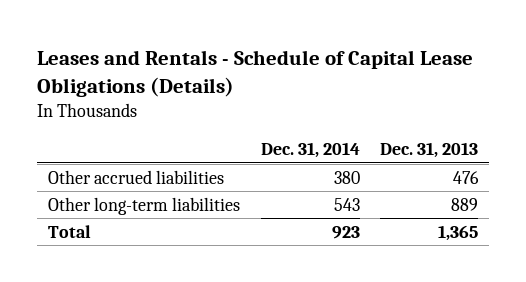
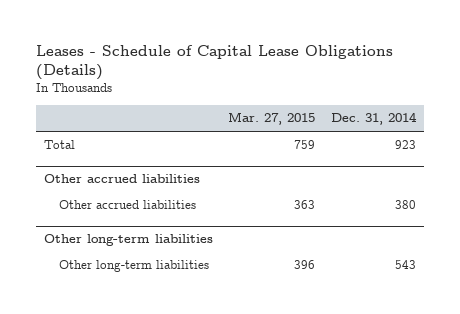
[37,50,474,98] Leases and Rentals - Schedule of Capital Lease Obligations (Details) -> [36,44,394,81] Leases - Schedule of Capital Lease Obligations (Details)
[380,141,479,158] Dec. 31, 2013 -> none
none -> [228,112,316,126] Mar. 27, 2015
[47,224,91,238] Total -> [43,140,75,150] Total
none -> [43,174,200,184] Other accrued liabilities
none -> [43,234,213,247] Other long-term liabilities

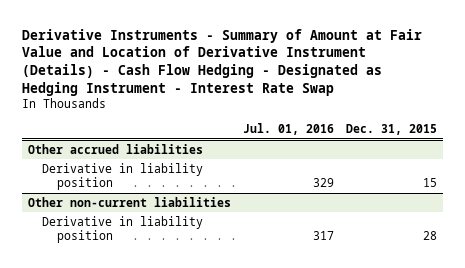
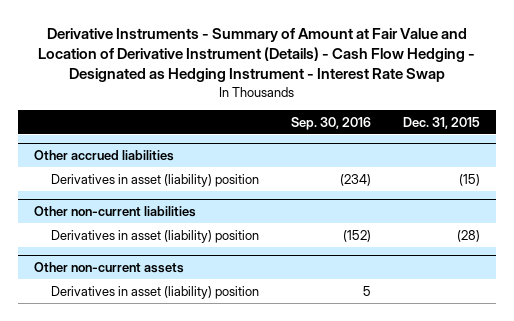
[243,123,335,136] Jul. 01, 2016 -> none
none -> [291,116,372,130] Sep. 30, 2016
[42,162,204,191] Derivative in liability position -> [51,173,260,187] Derivatives in asset (liability) position
[423,178,438,188] 15 -> [459,173,481,186] (15)
[42,215,204,244] Derivative in liability position -> [51,229,260,243] Derivatives in asset (liability) position
[423,231,438,241] 28 -> [457,229,481,242] (28)
none -> [34,261,185,273] Other non-current assets
none -> [51,285,260,299] Derivatives in asset (liability) position

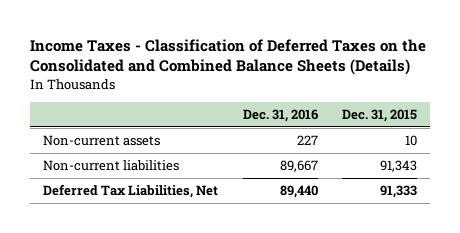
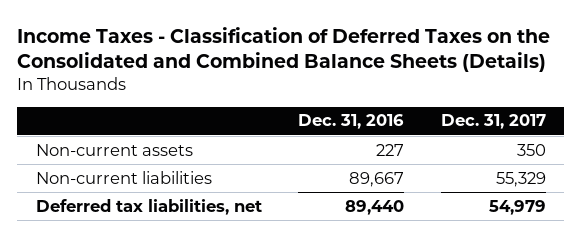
[342,109,418,123] Dec. 31, 2015 -> none
none -> [440,114,546,130] Dec. 31, 2017
[42,184,218,199] Deferred Tax Liabilities, Net -> [35,198,262,215] Deferred tax liabilities, net

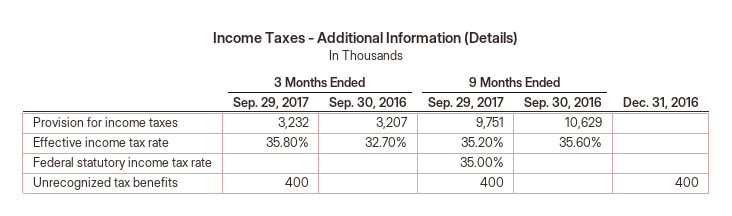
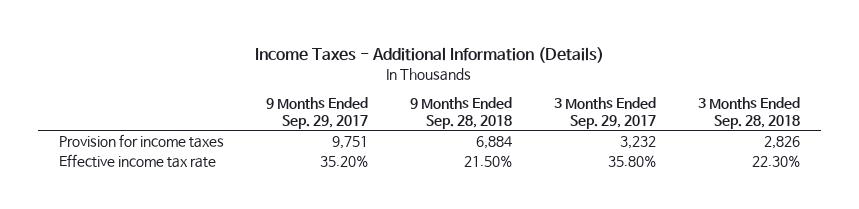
[329,96,408,110] Sep. 30, 2016 -> none
[524,96,603,110] Sep. 30, 2016 -> none
[622,96,699,109] Dec. 31, 2016 -> none
none -> [409,97,512,129] 9 Months Ended Sep. 28, 2018
none -> [697,97,800,129] 3 Months Ended Sep. 28, 2018
[33,157,213,171] Federal statutory income tax rate -> none
[33,177,179,191] Unrecognized tax benefits -> none

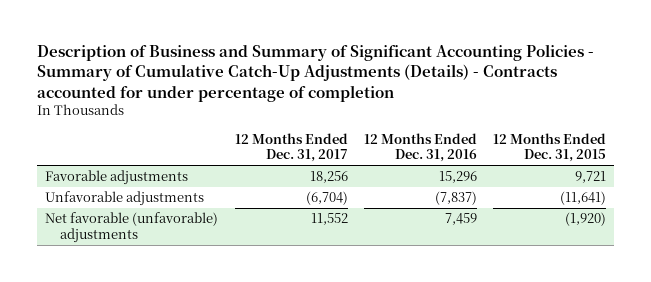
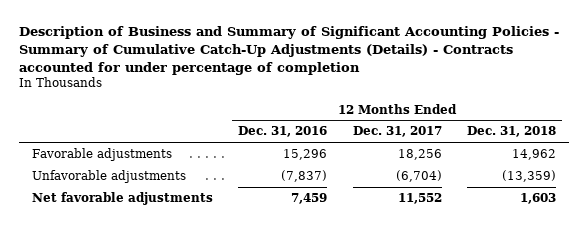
[493,132,607,163] 12 Months Ended Dec. 31, 2015 -> none
none -> [466,126,556,138] Dec. 31, 2018
[45,212,219,243] Net favorable (unfavorable) adjustments -> [31,192,213,206] Net favorable adjustments

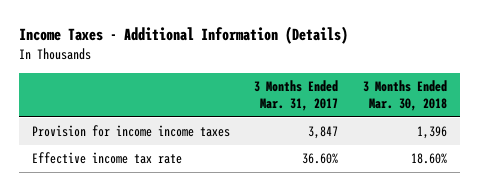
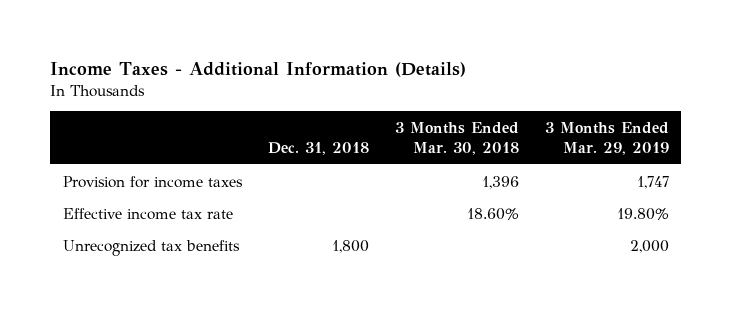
[254,79,339,112] 3 Months Ended Mar. 31, 2017 -> none
none -> [268,141,370,155] Dec. 31, 2018
none -> [544,121,669,155] 3 Months Ended Mar. 29, 2019
[31,125,230,138] Provision for income income taxes -> [63,175,244,188] Provision for income taxes
none -> [63,239,241,256] Unrecognized tax benefits

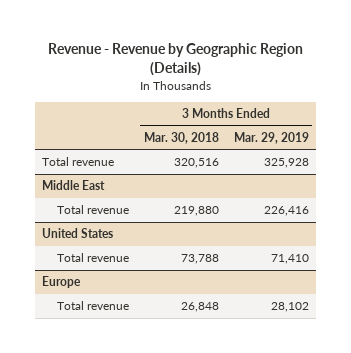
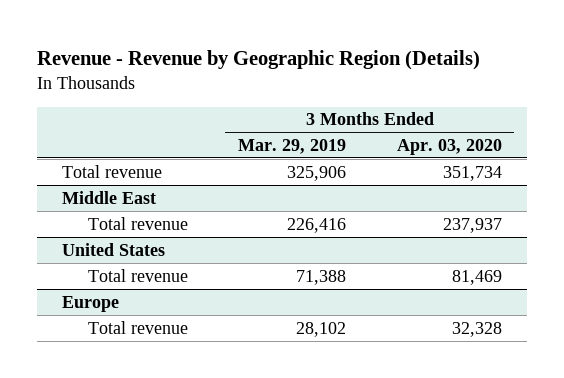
[144,131,220,144] Mar. 30, 2018 -> none
none -> [396,138,502,155] Apr. 03, 2020
[263,158,309,169] 325,928 -> [287,165,347,181] 325,906
[270,254,309,265] 71,410 -> [296,269,347,285] 71,388

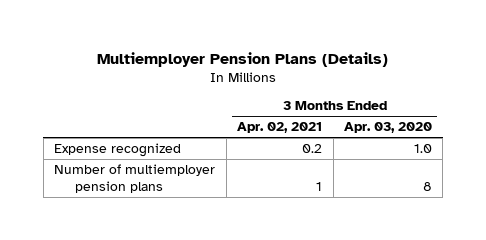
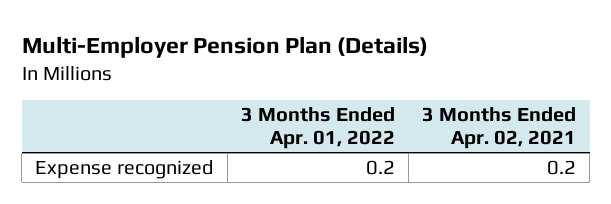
[97,51,389,67] Multiemployer Pension Plans (Details) -> [21,35,428,58] Multi-Employer Pension Plan (Details)
[343,122,432,134] Apr. 03, 2020 -> none
none -> [240,106,395,150] 3 Months Ended Apr. 01, 2022
[54,163,216,193] Number of multiemployer pension plans -> none

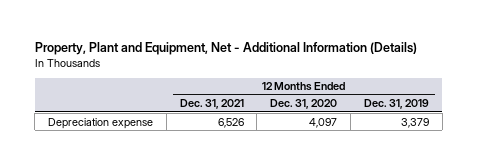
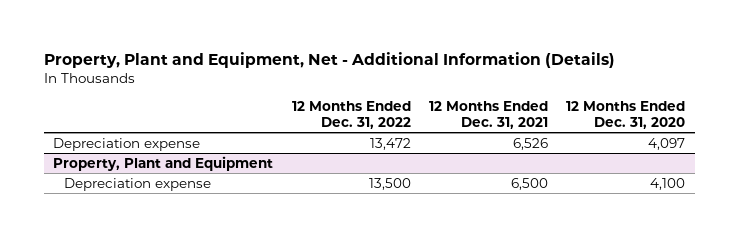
[363,99,429,110] Dec. 31, 2019 -> none
none -> [291,101,411,130] 12 Months Ended Dec. 31, 2022
none -> [53,155,274,171] Property, Plant and Equipment
none -> [63,177,211,191] Depreciation expense

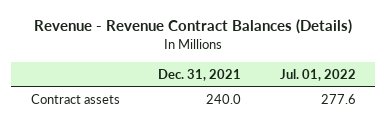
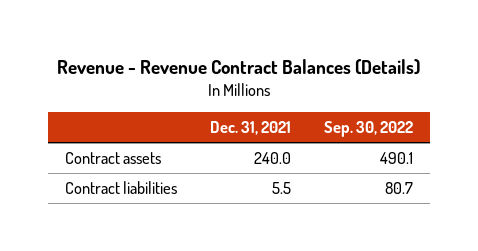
[279,68,356,81] Jul. 01, 2022 -> none
none -> [324,121,414,138] Sep. 30, 2022
none -> [65,181,178,195] Contract liabilities

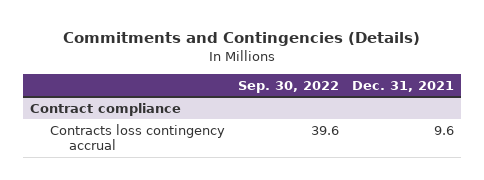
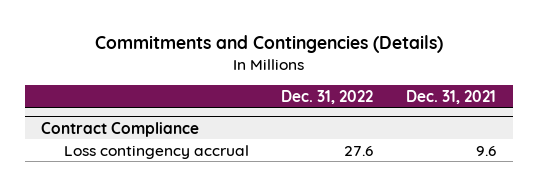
[237,80,339,93] Sep. 30, 2022 -> none
none -> [281,89,374,104] Dec. 31, 2022
[29,102,181,116] Contract compliance -> [41,121,200,137] Contract Compliance
[49,123,225,151] Contracts loss contingency accrual -> [63,144,249,159] Loss contingency accrual

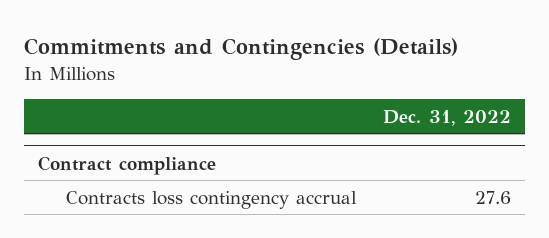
[406,89,497,104] Dec. 31, 2021 -> none
[41,121,200,137] Contract Compliance -> [37,155,216,175] Contract compliance
[63,144,249,159] Loss contingency accrual -> [65,190,357,209] Contracts loss contingency accrual

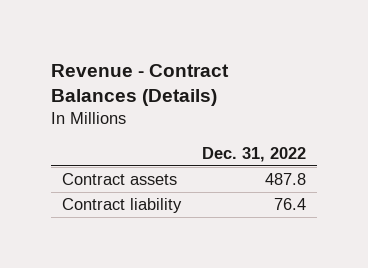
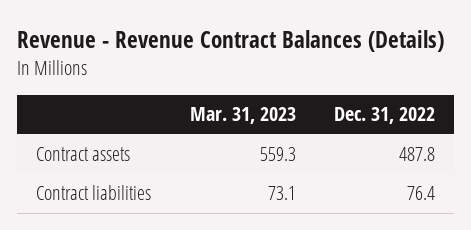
[51,63,230,106] Revenue - Contract Balances (Details) -> [17,30,445,53] Revenue - Revenue Contract Balances (Details)
none -> [189,107,296,125] Mar. 31, 2023
[61,198,182,214] Contract liability -> [36,185,152,201] Contract liabilities

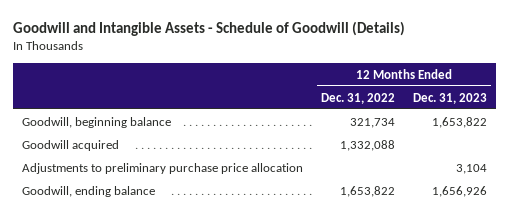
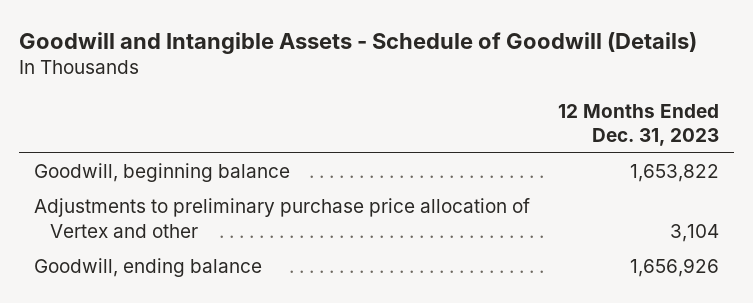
[321,92,396,104] Dec. 31, 2022 -> none
[22,139,120,151] Goodwill acquired -> none
[22,162,304,174] Adjustments to preliminary purchase price allocation -> [33,198,530,238] Adjustments to preliminary purchase price allocation of Vertex and other

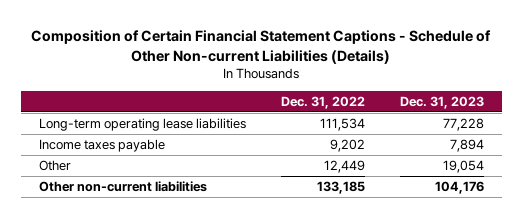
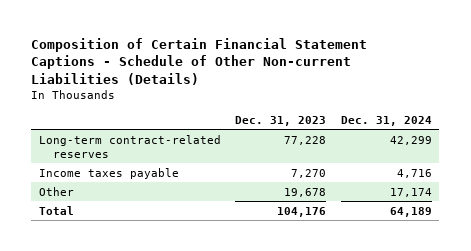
[280,95,365,109] Dec. 31, 2022 -> none
none -> [340,115,432,126] Dec. 31, 2024
[38,117,246,131] Long-term operating lease liabilities -> [38,134,221,158] Long-term contract-related reserves
[450,138,485,152] 7,894 -> [291,168,327,178] 7,270
[443,159,485,173] 19,054 -> [284,187,327,197] 19,678
[38,180,207,192] Other non-current liabilities -> [38,205,74,215] Total

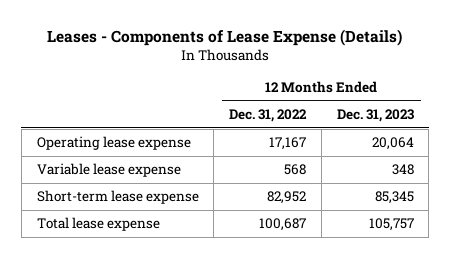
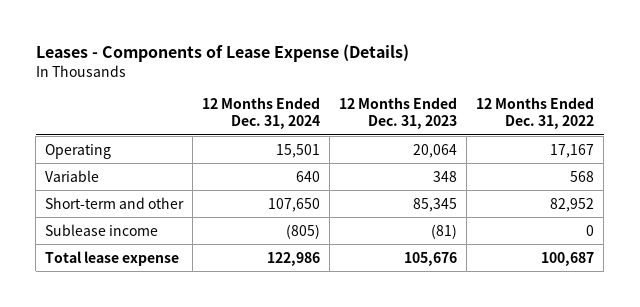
none -> [202,97,321,130] 12 Months Ended Dec. 31, 2024
[36,136,191,151] Operating lease expense -> [45,143,112,159] Operating
[36,163,181,178] Variable lease expense -> [45,169,100,182] Variable
[36,190,199,205] Short-term lease expense -> [45,196,185,209] Short-term and other
none -> [45,223,159,236] Sublease income
[368,218,414,232] 105,757 -> [404,251,458,266] 105,676

